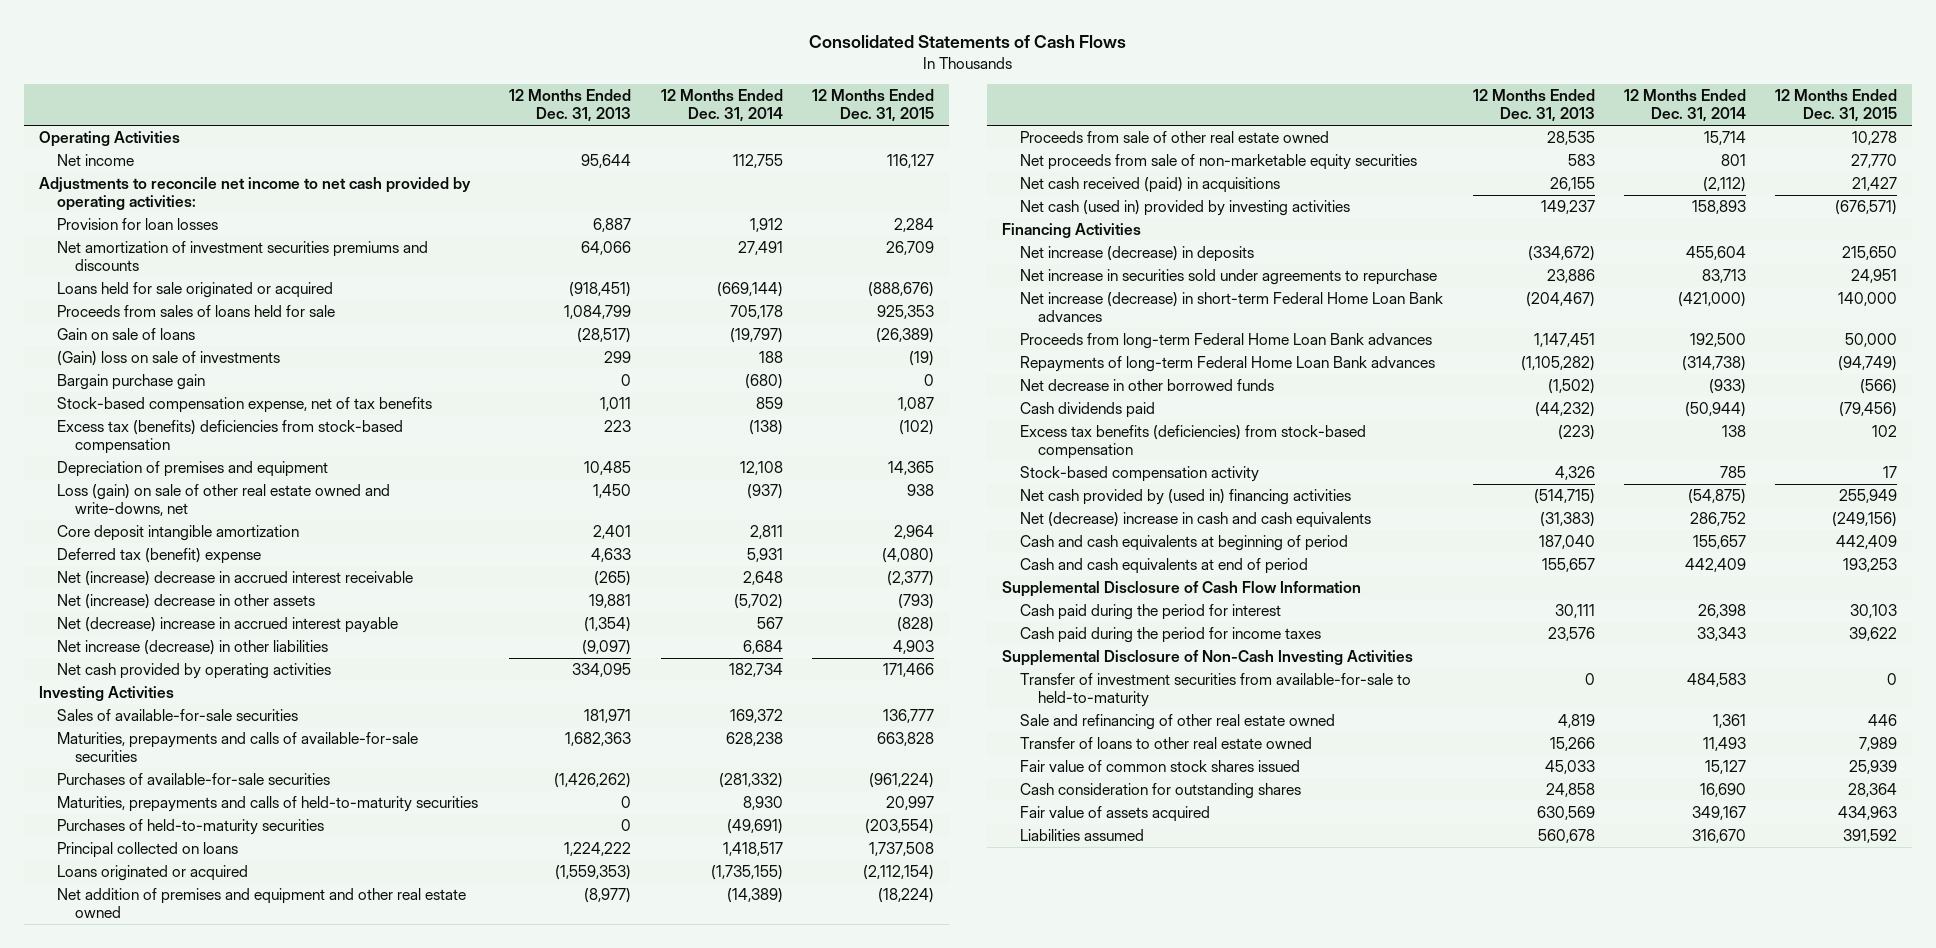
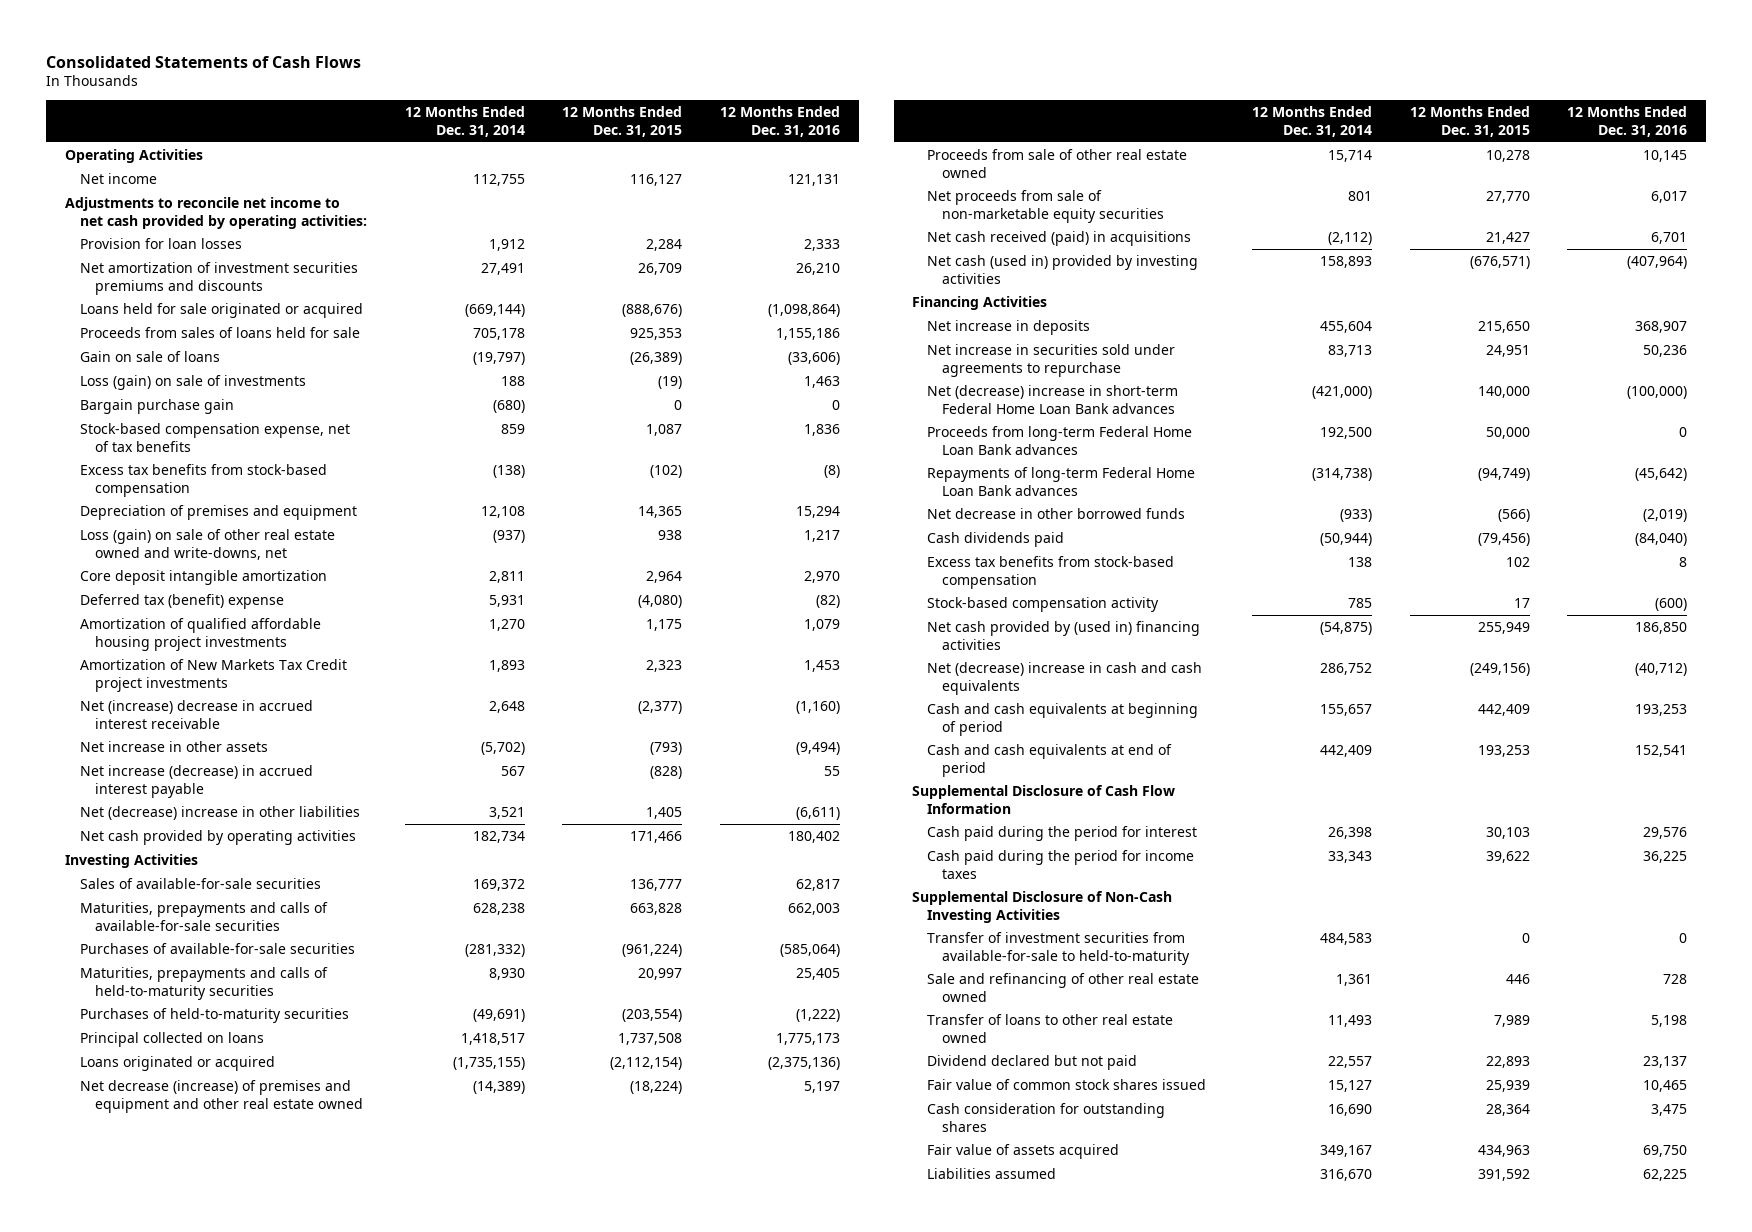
[509,89,632,123] 12 Months Ended Dec. 31, 2013 -> none
none -> [720,106,841,137] 12 Months Ended Dec. 31, 2016
[56,351,280,367] (Gain) loss on sale of investments -> [80,374,307,390] Loss (gain) on sale of investments
[56,420,403,454] Excess tax (benefits) deficiencies from stock-based compensation -> [80,463,328,497] Excess tax benefits from stock-based compensation
none -> [80,617,322,651] Amortization of qualified affordable housing project investments
none -> [80,658,348,692] Amortization of New Markets Tax Credit project investments
[56,594,315,610] Net (increase) decrease in other assets -> [80,740,269,752] Net increase in other assets
[56,617,398,634] Net (decrease) increase in accrued interest payable -> [80,764,314,798] Net increase (decrease) in accrued interest payable
[56,640,328,656] Net increase (decrease) in other liabilities -> [80,805,361,820] Net (decrease) increase in other liabilities
[742,640,783,655] 6,684 -> [488,806,525,819] 3,521
[893,640,935,655] 4,903 -> [646,806,683,819] 1,405
[56,888,466,918] Net addition of premises and equipment and other real estate owned -> [80,1079,364,1113] Net decrease (increase) of premises and equipment and other real estate owned
[1020,246,1255,263] Net increase (decrease) in deposits -> [927,319,1091,335] Net increase in deposits
[1020,292,1444,322] Net increase (decrease) in short-term Federal Home Loan Bank advances -> [927,384,1179,414] Net (decrease) increase in short-term Federal Home Loan Bank advances
[1020,425,1367,459] Excess tax benefits (deficiencies) from stock-based compensation -> [927,555,1175,589] Excess tax benefits from stock-based compensation
none -> [927,1054,1138,1070] Dividend declared but not paid

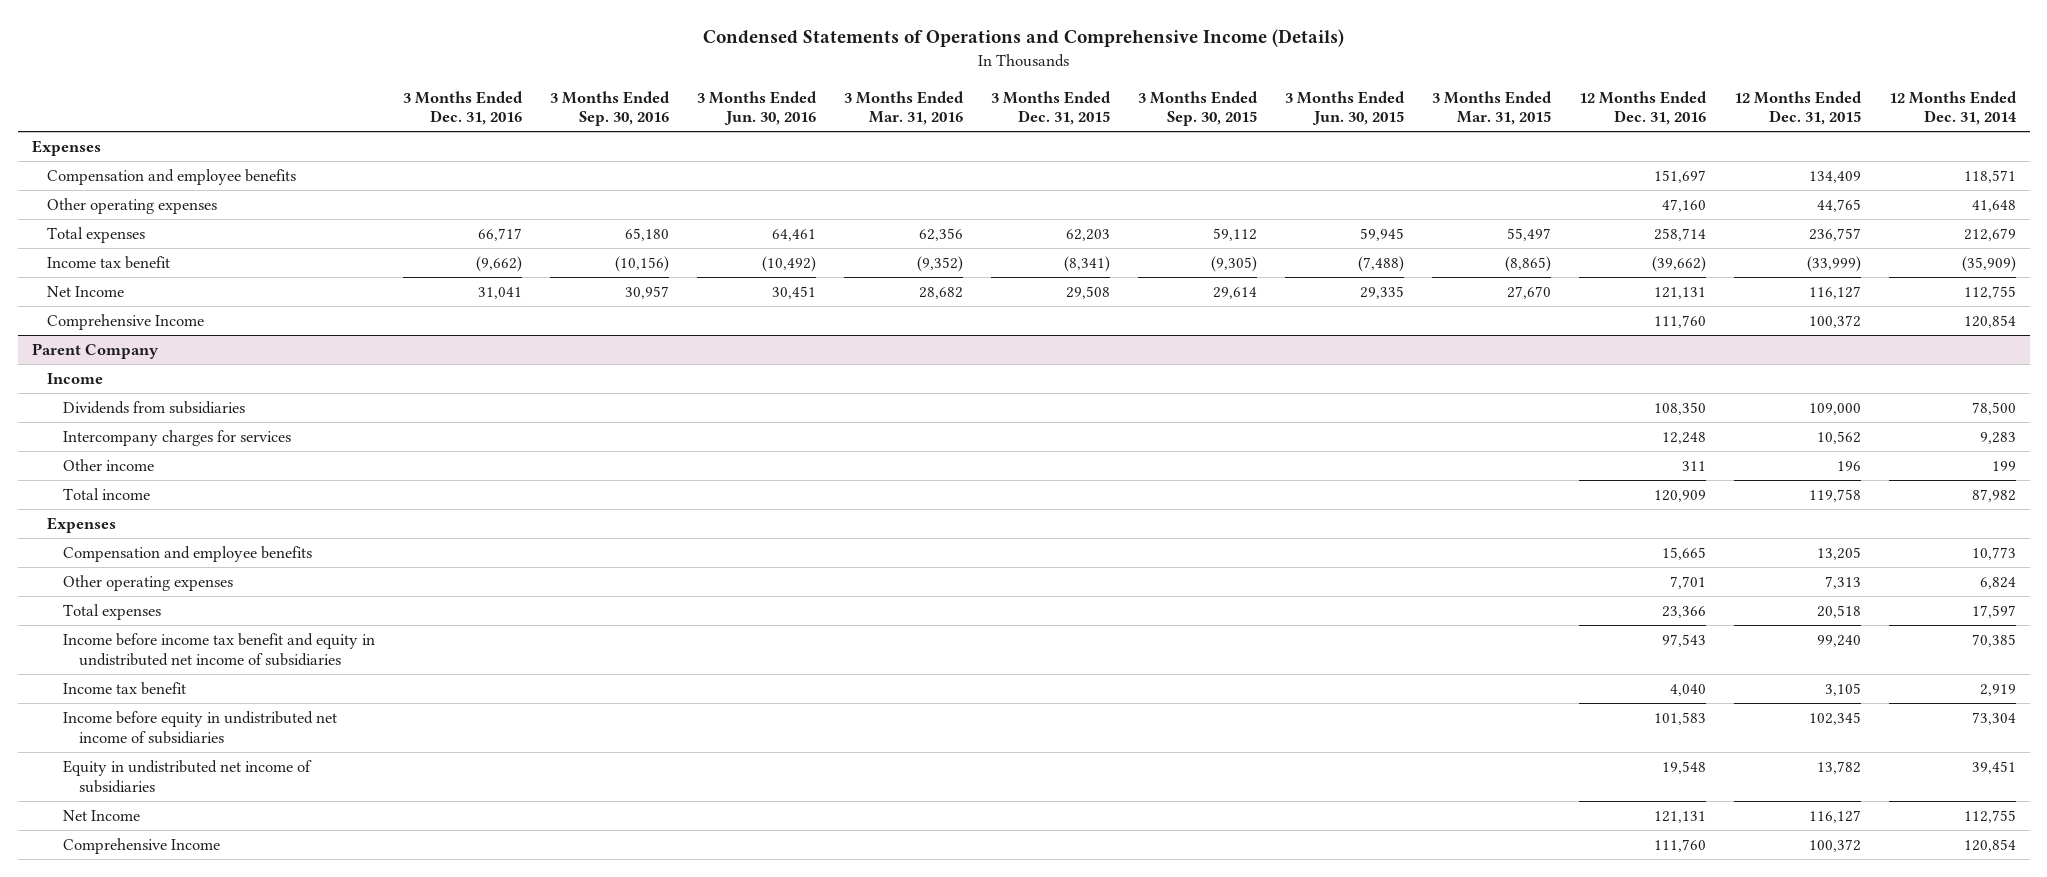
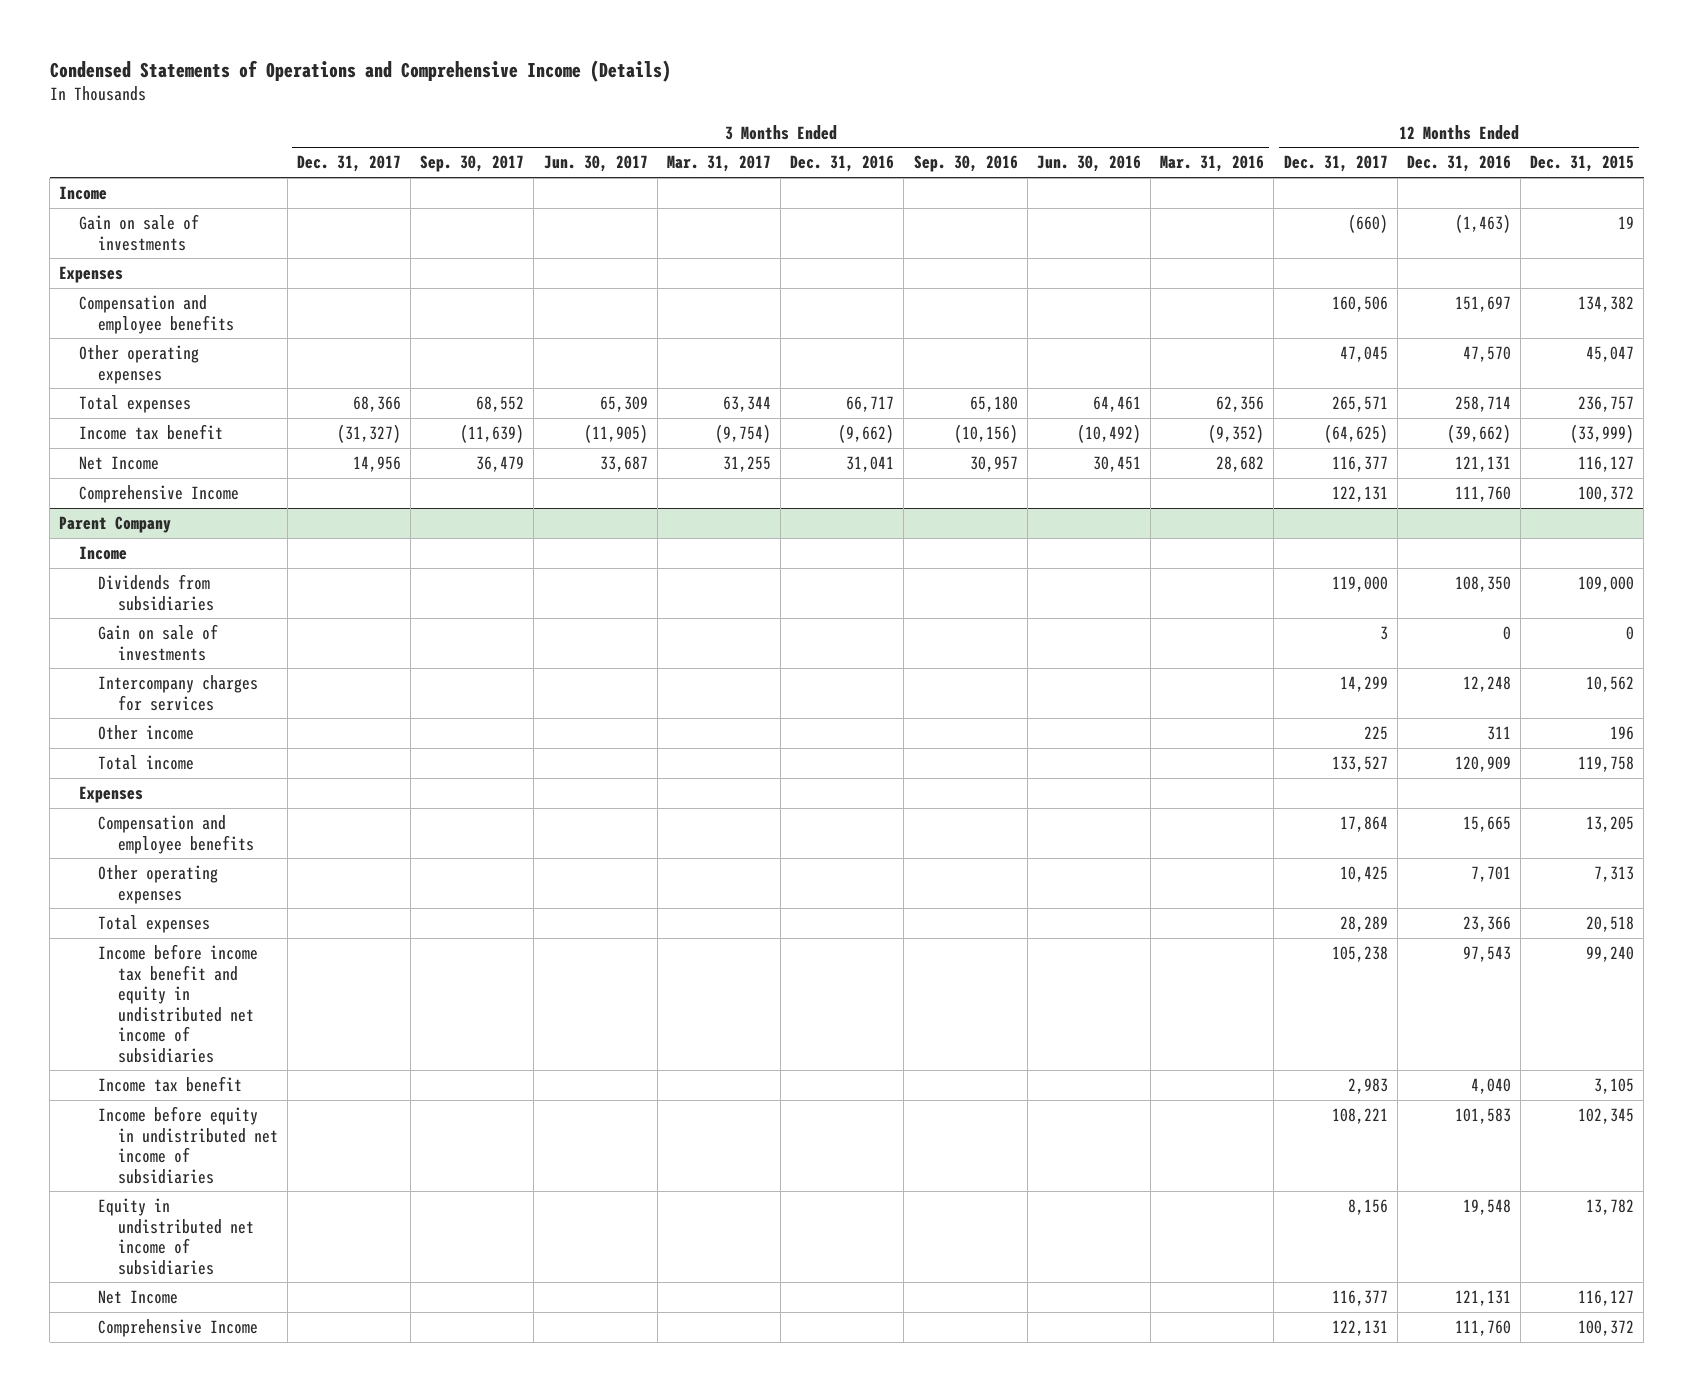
[990,90,1111,126] 3 Months Ended Dec. 31, 2015 -> none
[1137,90,1258,127] 3 Months Ended Sep. 30, 2015 -> none
[1284,90,1405,126] 3 Months Ended Jun. 30, 2015 -> none
[1431,90,1552,126] 3 Months Ended Mar. 31, 2015 -> none
[1888,90,2017,126] 12 Months Ended Dec. 31, 2014 -> none
none -> [296,155,401,173] Dec. 31, 2017
none -> [420,155,525,173] Sep. 30, 2017
none -> [543,155,648,173] Jun. 30, 2017
none -> [666,155,771,173] Mar. 31, 2017
none -> [1283,155,1388,173] Dec. 31, 2017
none -> [59,185,108,200] Income
none -> [78,213,199,251] Gain on sale of investments
[1808,171,1861,184] 134,409 -> [1578,295,1635,312] 134,382
[1661,199,1706,213] 47,160 -> [1462,345,1511,362] 47,570
[1816,199,1861,213] 44,765 -> [1586,345,1635,362] 45,047
none -> [98,623,219,661] Gain on sale of investments

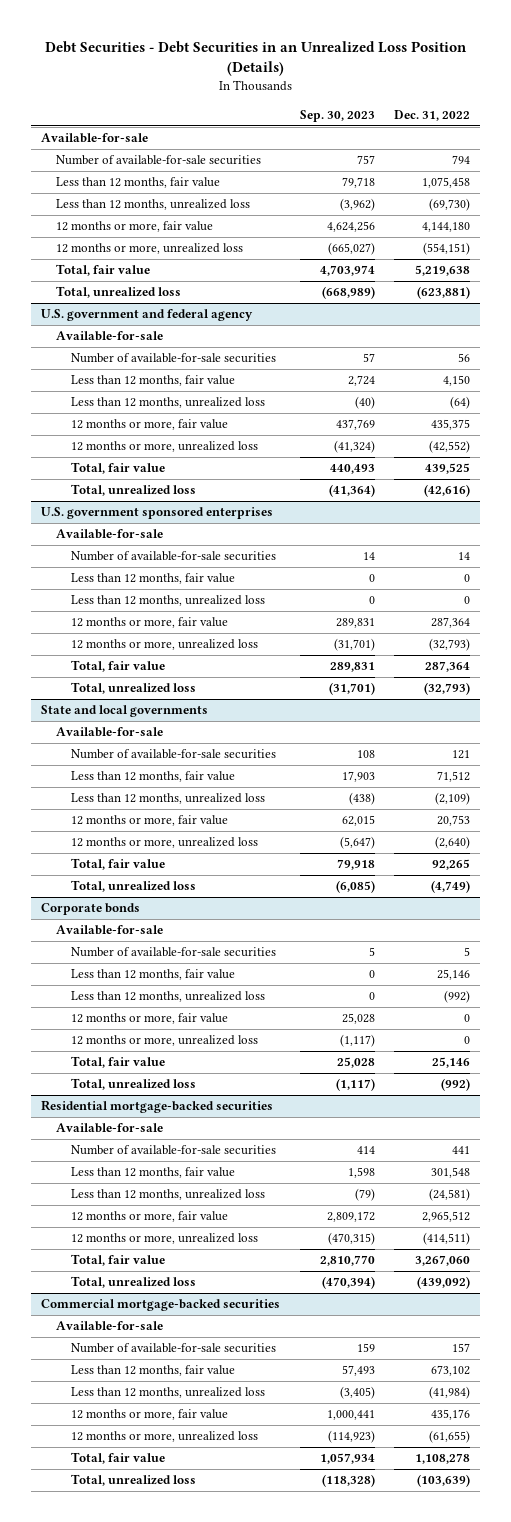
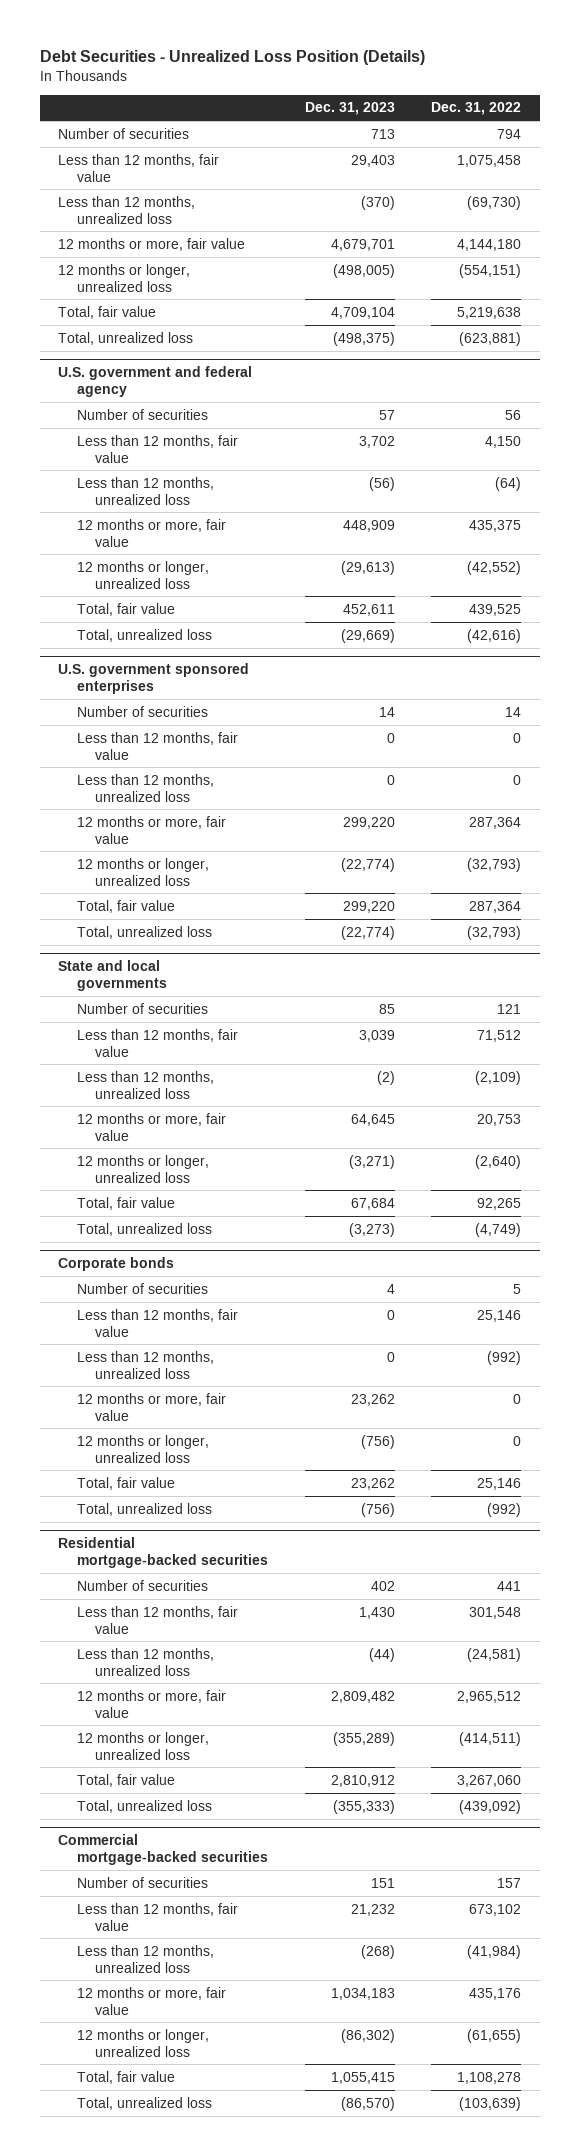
[44,40,467,77] Debt Securities - Debt Securities in an Unrealized Loss Position (Details) -> [40,49,426,65] Debt Securities - Unrealized Loss Position (Details)
[299,109,375,122] Sep. 30, 2023 -> none
none -> [304,102,395,116] Dec. 31, 2023
[41,133,149,144] Available-for-sale -> none
[56,155,262,166] Number of available-for-sale securities -> [58,127,190,139] Number of securities
[56,243,244,255] 12 months or more, unrealized loss -> [58,263,191,292] 12 months or longer, unrealized loss
[56,331,164,342] Available-for-sale -> none
[71,353,277,364] Number of available-for-sale securities -> [76,408,208,420] Number of securities
[71,441,259,453] 12 months or more, unrealized loss -> [76,560,209,589] 12 months or longer, unrealized loss
[56,529,164,540] Available-for-sale -> none
[71,551,277,562] Number of available-for-sale securities -> [76,705,208,717] Number of securities
[71,639,259,651] 12 months or more, unrealized loss -> [76,857,209,886] 12 months or longer, unrealized loss
[56,727,164,738] Available-for-sale -> none
[71,749,277,760] Number of available-for-sale securities -> [76,1002,208,1014] Number of securities
[71,837,259,849] 12 months or more, unrealized loss -> [76,1154,209,1183] 12 months or longer, unrealized loss
[56,925,164,936] Available-for-sale -> none
[71,947,277,958] Number of available-for-sale securities -> [76,1282,208,1294] Number of securities
[71,1035,259,1047] 12 months or more, unrealized loss -> [76,1434,209,1463] 12 months or longer, unrealized loss
[56,1123,164,1134] Available-for-sale -> none
[71,1145,277,1156] Number of available-for-sale securities -> [76,1579,208,1591] Number of securities
[71,1233,259,1245] 12 months or more, unrealized loss -> [76,1731,209,1760] 12 months or longer, unrealized loss
[56,1321,164,1332] Available-for-sale -> none
[71,1343,277,1354] Number of available-for-sale securities -> [76,1876,208,1888] Number of securities
[71,1431,259,1443] 12 months or more, unrealized loss -> [76,2028,209,2057] 12 months or longer, unrealized loss

